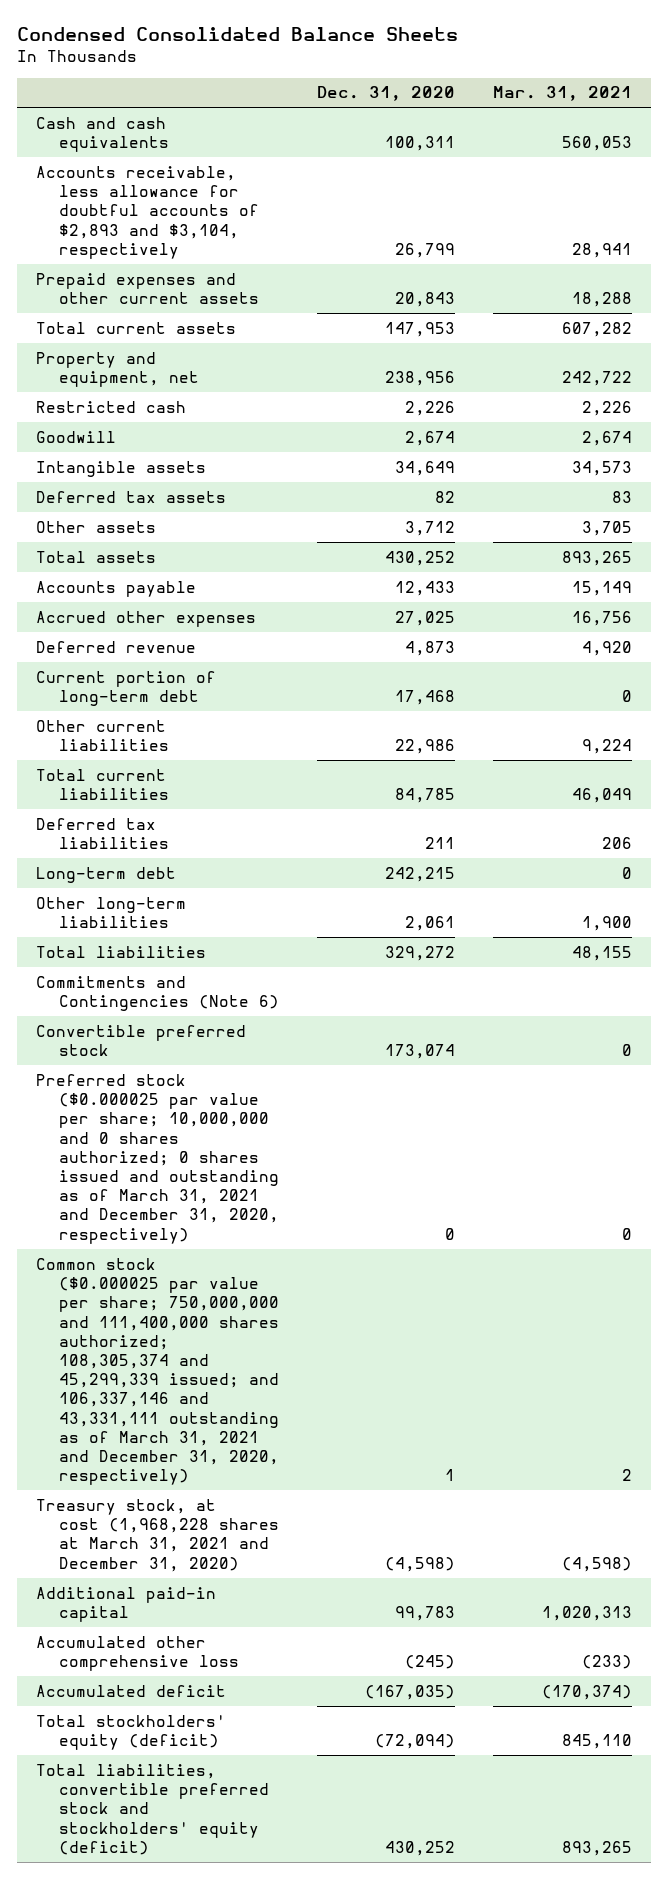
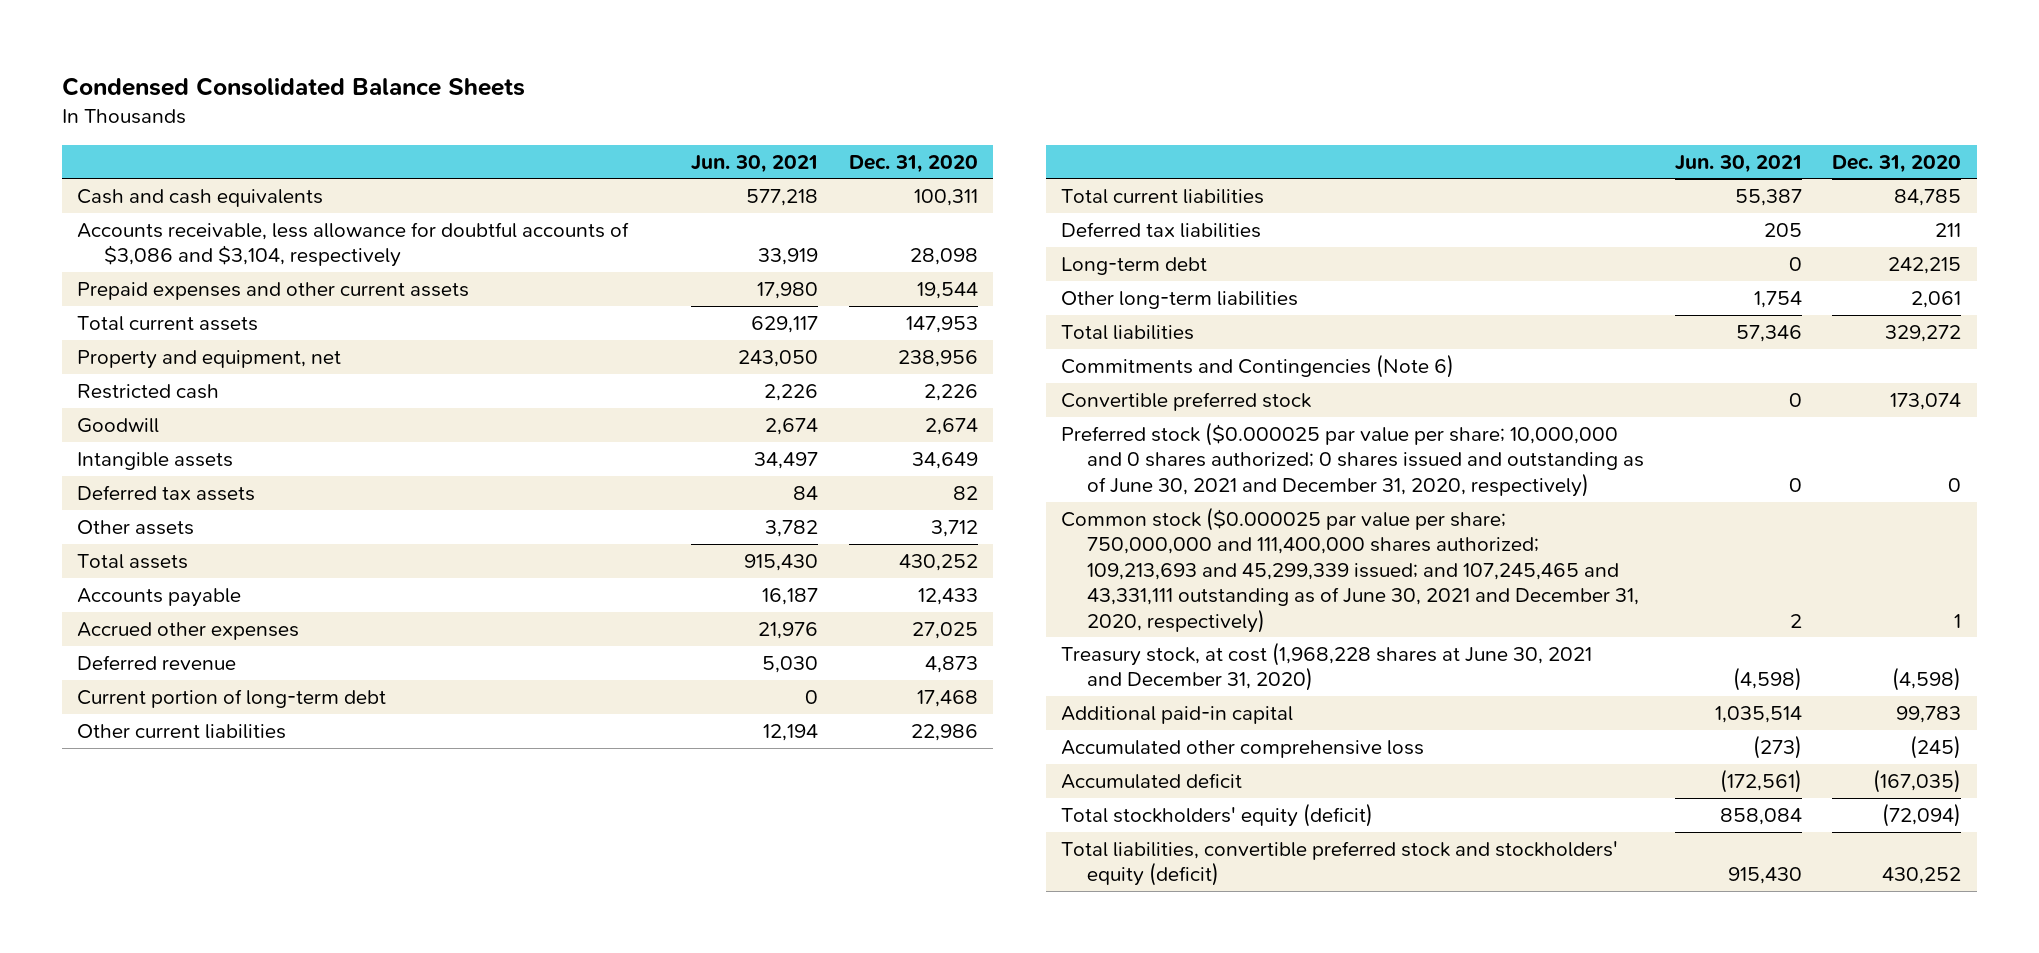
[493,86,633,102] Mar. 31, 2021 -> none
none -> [691,154,819,173] Jun. 30, 2021
[36,165,260,259] Accounts receivable, less allowance for doubtful accounts of $2,893 and $3,104, respectively -> [77,222,630,268] Accounts receivable, less allowance for doubtful accounts of $3,086 and $3,104, respectively
[395,242,456,258] 26,799 -> [909,248,978,266] 28,098
[395,292,456,308] 20,843 -> [916,282,978,300] 19,544
[36,1073,280,1244] Preferred stock ($0.000025 par value per share; 10,000,000 and 0 shares authorized; 0 shares issued and outstanding as of March 31, 2021 and December 31, 2020, respectively) -> [1061,422,1645,497] Preferred stock ($0.000025 par value per share; 10,000,000 and 0 shares authorized; 0 shares issued and outstanding as of June 30, 2021 and December 31, 2020, respectively)
[36,1257,280,1486] Common stock ($0.000025 par value per share; 750,000,000 and 111,400,000 shares authorized; 108,305,374 and 45,299,339 issued; and 106,337,146 and 43,331,111 outstanding as of March 31, 2021 and December 31, 2020, respectively) -> [1061,507,1640,633] Common stock ($0.000025 par value per share; 750,000,000 and 111,400,000 shares authorized; 109,213,693 and 45,299,339 issued; and 107,245,465 and 43,331,111 outstanding as of June 30, 2021 and December 31, 2020, respectively)
[36,1498,280,1572] Treasury stock, at cost (1,968,228 shares at March 31, 2021 and December 31, 2020) -> [1061,642,1593,692] Treasury stock, at cost (1,968,228 shares at June 30, 2021 and December 31, 2020)

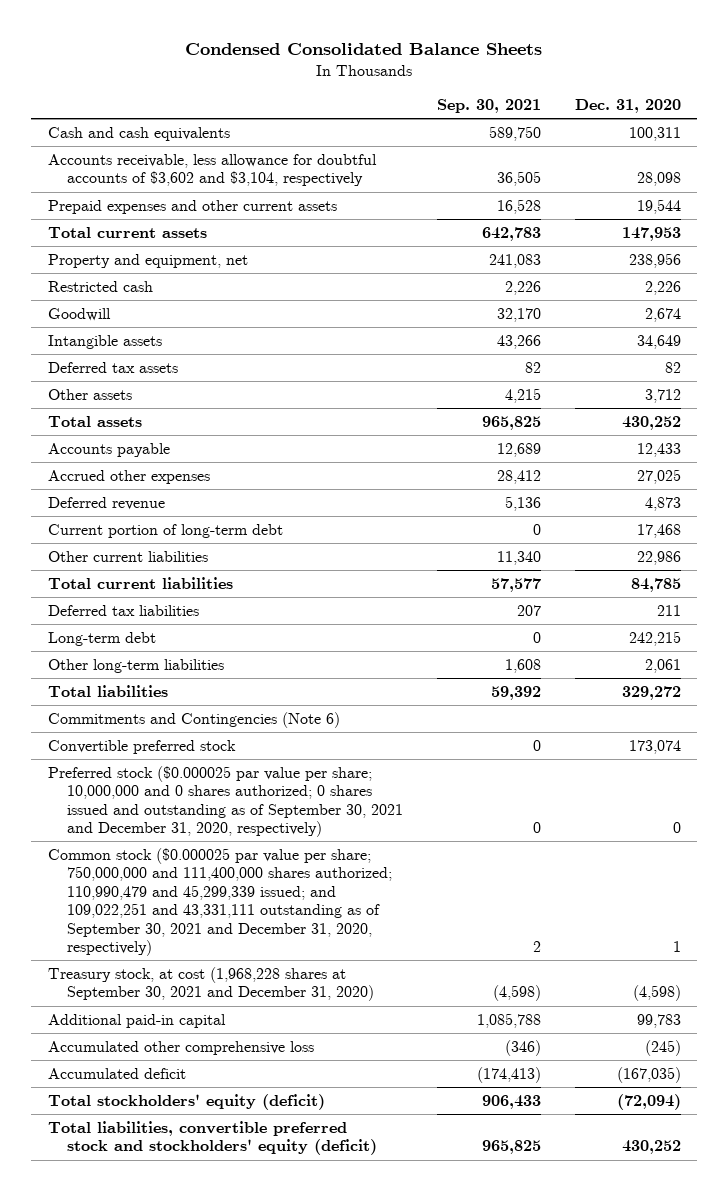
[691,154,819,173] Jun. 30, 2021 -> none
none -> [436,99,541,114] Sep. 30, 2021
[77,222,630,268] Accounts receivable, less allowance for doubtful accounts of $3,086 and $3,104, respectively -> [47,153,377,187] Accounts receivable, less allowance for doubtful accounts of $3,602 and $3,104, respectively
[1061,422,1645,497] Preferred stock ($0.000025 par value per share; 10,000,000 and 0 shares authorized; 0 shares issued and outstanding as of June 30, 2021 and December 31, 2020, respectively) -> [47,765,404,838] Preferred stock ($0.000025 par value per share; 10,000,000 and 0 shares authorized; 0 shares issued and outstanding as of September 30, 2021 and December 31, 2020, respectively)
[1061,507,1640,633] Common stock ($0.000025 par value per share; 750,000,000 and 111,400,000 shares authorized; 109,213,693 and 45,299,339 issued; and 107,245,465 and 43,331,111 outstanding as of June 30, 2021 and December 31, 2020, respectively) -> [47,847,393,956] Common stock ($0.000025 par value per share; 750,000,000 and 111,400,000 shares authorized; 110,990,479 and 45,299,339 issued; and 109,022,251 and 43,331,111 outstanding as of September 30, 2021 and December 31, 2020, respectively)
[1061,642,1593,692] Treasury stock, at cost (1,968,228 shares at June 30, 2021 and December 31, 2020) -> [47,966,375,1002] Treasury stock, at cost (1,968,228 shares at September 30, 2021 and December 31, 2020)

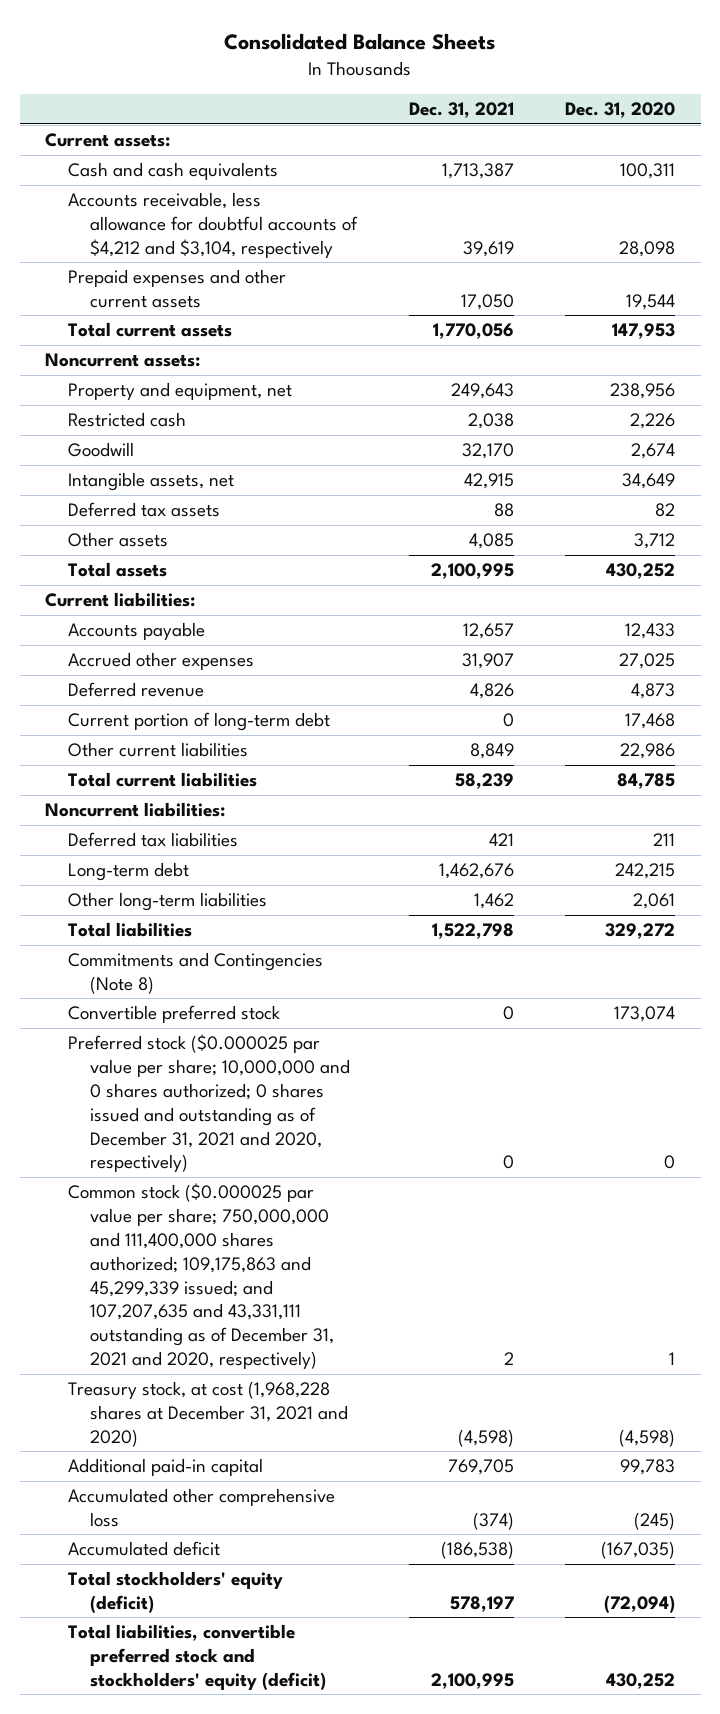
[185,42,543,55] Condensed Consolidated Balance Sheets -> [224,33,496,51] Consolidated Balance Sheets
[436,99,541,114] Sep. 30, 2021 -> none
none -> [408,102,514,119] Dec. 31, 2021
none -> [45,133,171,148] Current assets:
[47,153,377,187] Accounts receivable, less allowance for doubtful accounts of $3,602 and $3,104, respectively -> [67,192,359,258] Accounts receivable, less allowance for doubtful accounts of $4,212 and $3,104, respectively
none -> [45,353,201,368] Noncurrent assets:
[47,334,162,349] Intangible assets -> [67,472,234,492] Intangible assets, net
none -> [45,592,196,608] Current liabilities:
none -> [45,802,226,818] Noncurrent liabilities:
[47,711,340,728] Commitments and Contingencies (Note 6) -> [67,952,323,994] Commitments and Contingencies (Note 8)
[47,765,404,838] Preferred stock ($0.000025 par value per share; 10,000,000 and 0 shares authorized; 0 shares issued and outstanding as of September 30, 2021 and December 31, 2020, respectively) -> [67,1034,351,1173] Preferred stock ($0.000025 par value per share; 10,000,000 and 0 shares authorized; 0 shares issued and outstanding as of December 31, 2021 and 2020, respectively)
[47,847,393,956] Common stock ($0.000025 par value per share; 750,000,000 and 111,400,000 shares authorized; 110,990,479 and 45,299,339 issued; and 109,022,251 and 43,331,111 outstanding as of September 30, 2021 and December 31, 2020, respectively) -> [67,1183,335,1370] Common stock ($0.000025 par value per share; 750,000,000 and 111,400,000 shares authorized; 109,175,863 and 45,299,339 issued; and 107,207,635 and 43,331,111 outstanding as of December 31, 2021 and 2020, respectively)
[47,966,375,1002] Treasury stock, at cost (1,968,228 shares at September 30, 2021 and December 31, 2020) -> [67,1381,349,1447] Treasury stock, at cost (1,968,228 shares at December 31, 2021 and 2020)

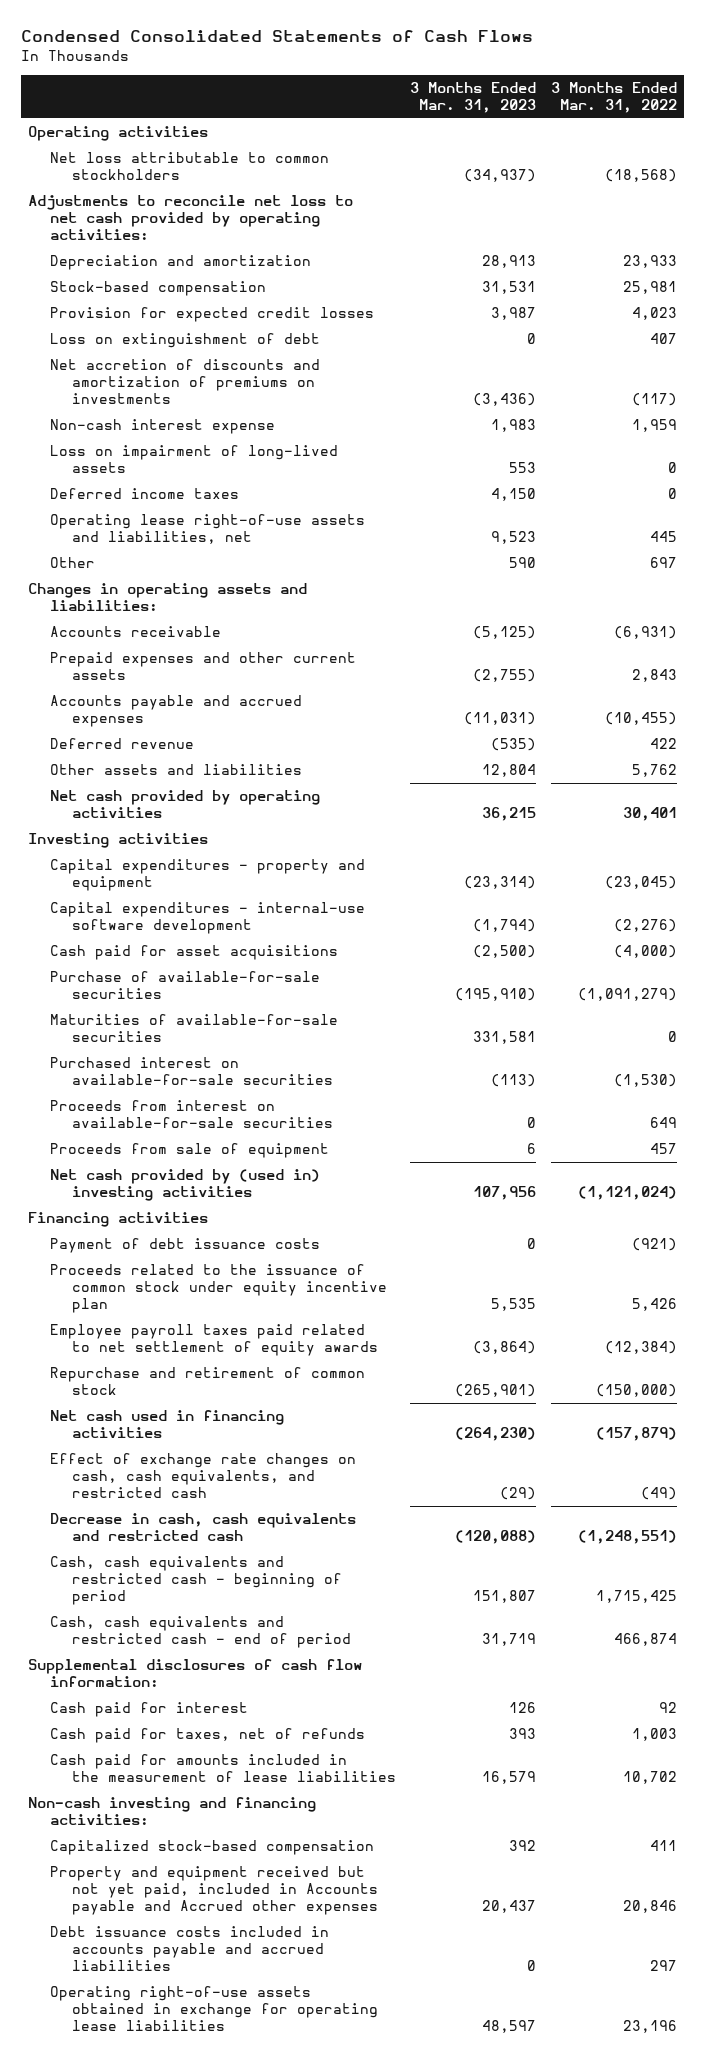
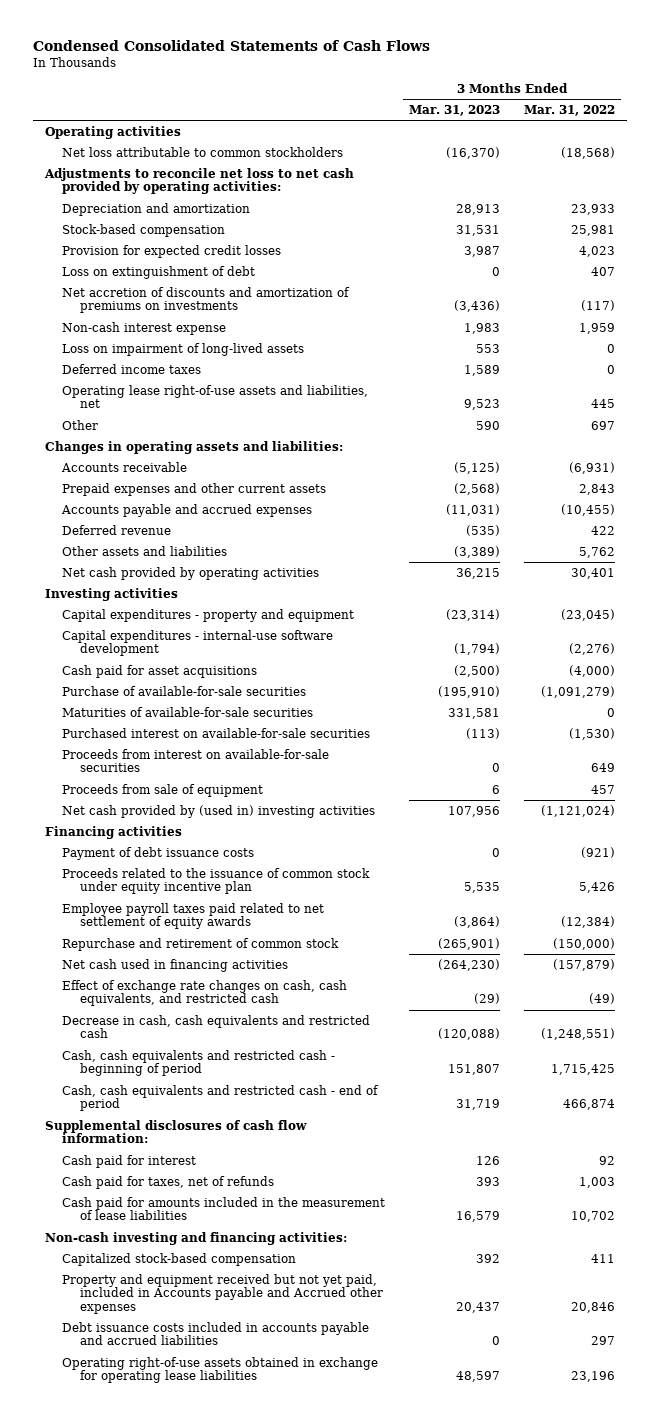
[464,169,537,183] (34,937) -> [446,146,501,159] (16,370)
[491,488,537,502] 4,150 -> [464,364,501,376] 1,589
[473,669,537,683] (2,755) -> [454,482,501,495] (2,568)
[482,764,537,778] 12,804 -> [454,545,501,558] (3,389)

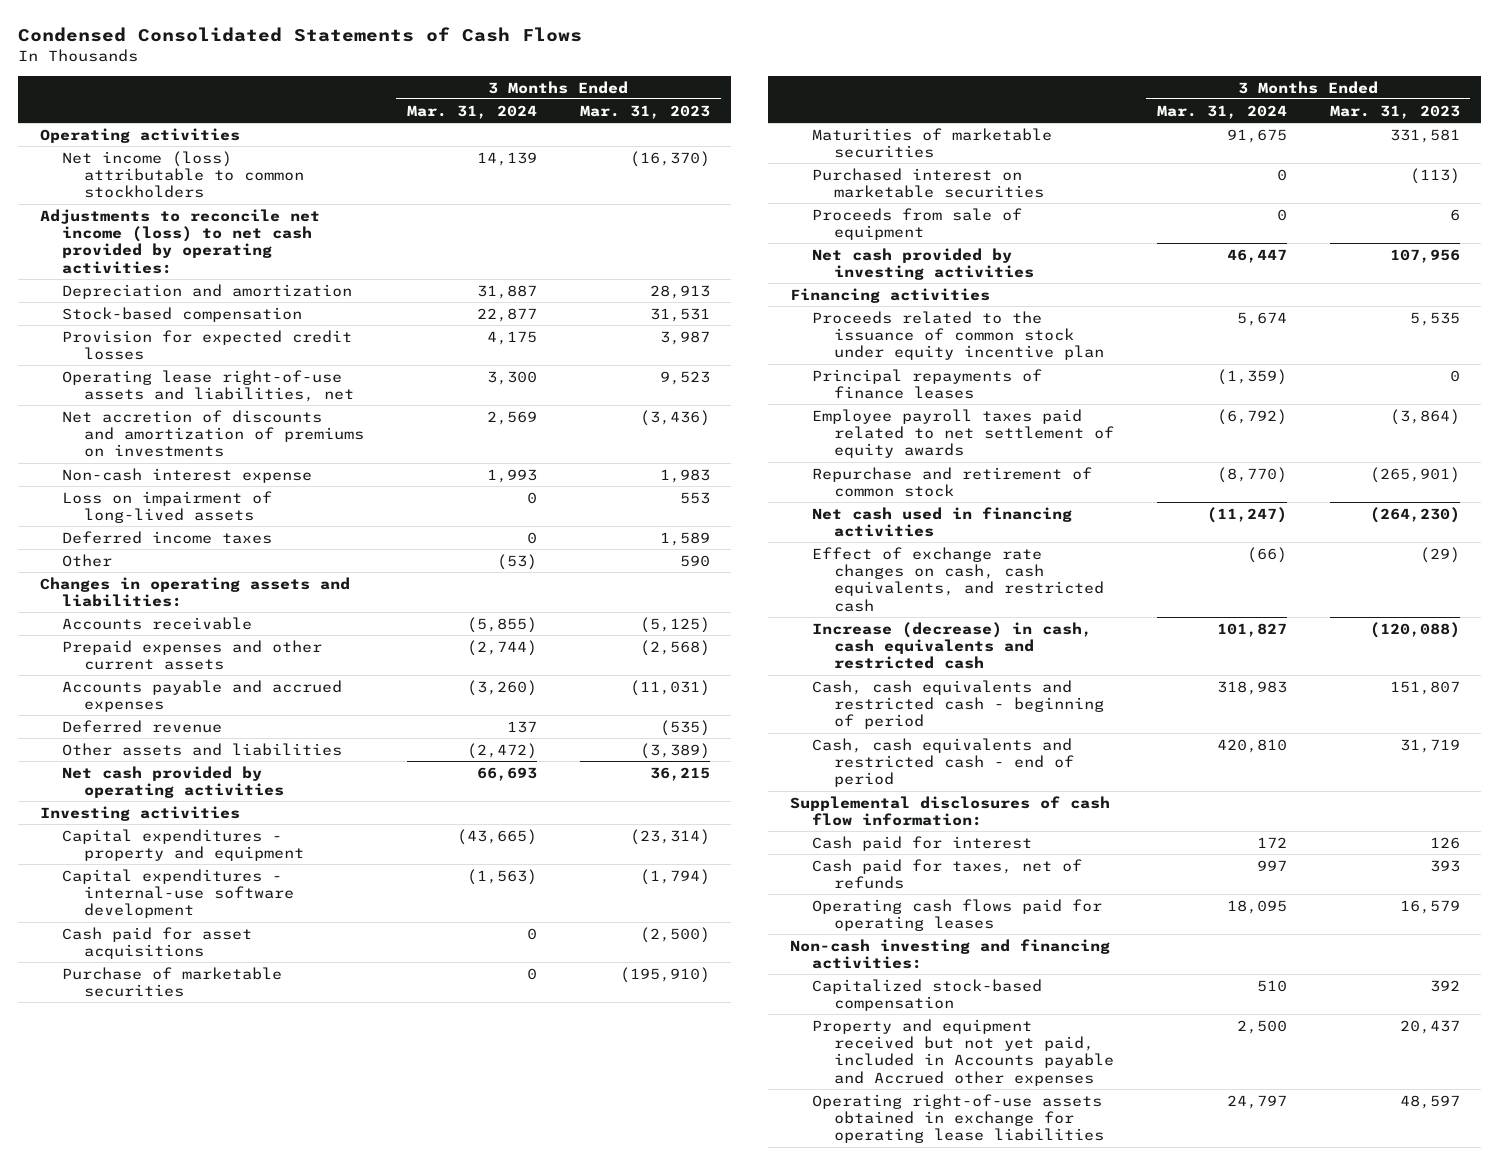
[523,105,615,117] Mar. 31, 2022 -> none
none -> [406,104,537,119] Mar. 31, 2024
[62,146,344,157] Net loss attributable to common stockholders -> [61,150,305,199] Net income (loss) attributable to common stockholders
[44,167,355,195] Adjustments to reconcile net loss to net cash provided by operating activities: -> [39,208,320,274] Adjustments to reconcile net income (loss) to net cash provided by operating activities:
[62,265,256,279] Loss on extinguishment of debt -> none
[62,384,369,409] Operating lease right-of-use assets and liabilities, net -> [61,369,355,403] Operating lease right-of-use assets and liabilities, net
[62,748,330,773] Proceeds from interest on available-for-sale securities -> none
[62,685,307,696] Purchase of available-for-sale securities -> [61,966,282,998] Purchase of marketable securities
[62,706,314,717] Maturities of available-for-sale securities -> [811,127,1052,159] Maturities of marketable securities
[62,727,371,738] Purchased interest on available-for-sale securities -> [811,167,1044,199] Purchased interest on marketable securities
[62,804,376,818] Net cash provided by (used in) investing activities -> [811,247,1034,281] Net cash provided by investing activities
[62,846,255,860] Payment of debt issuance costs -> none
none -> [811,368,1042,400] Principal repayments of finance leases
[62,1014,371,1039] Decrease in cash, cash equivalents and restricted cash -> [811,621,1092,670] Increase (decrease) in cash, cash equivalents and restricted cash
[62,1196,386,1221] Cash paid for amounts included in the measurement of lease liabilities -> [811,898,1102,932] Operating cash flows paid for operating leases
[62,1321,370,1346] Debt issuance costs included in accounts payable and accrued liabilities -> none

